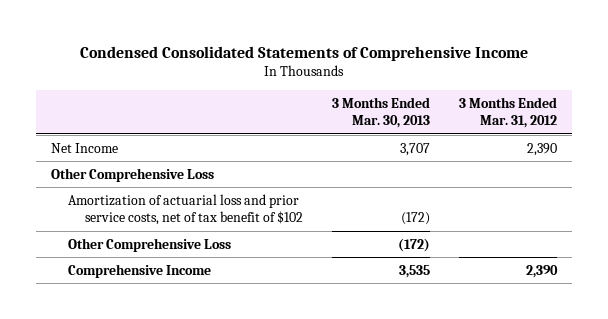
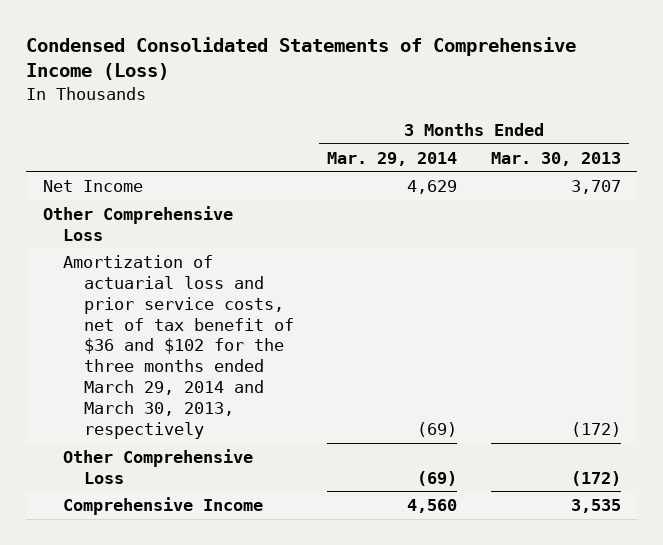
[80,45,529,61] Condensed Consolidated Statements of Comprehensive Income -> [25,36,576,81] Condensed Consolidated Statements of Comprehensive Income (Loss)
[459,96,558,129] 3 Months Ended Mar. 31, 2012 -> none
none -> [327,151,458,166] Mar. 29, 2014
[67,193,303,226] Amortization of actuarial loss and prior service costs, net of tax benefit of $102 -> [63,254,295,440] Amortization of actuarial loss and prior service costs, net of tax benefit of $36 and $102 for the three months ended March 29, 2014 and March 30, 2013, respectively

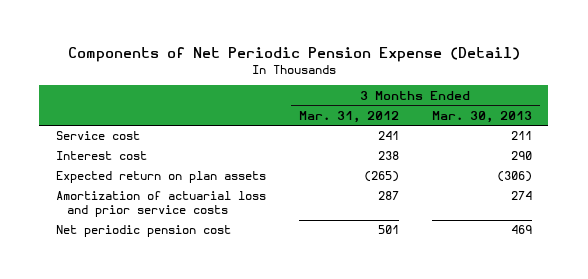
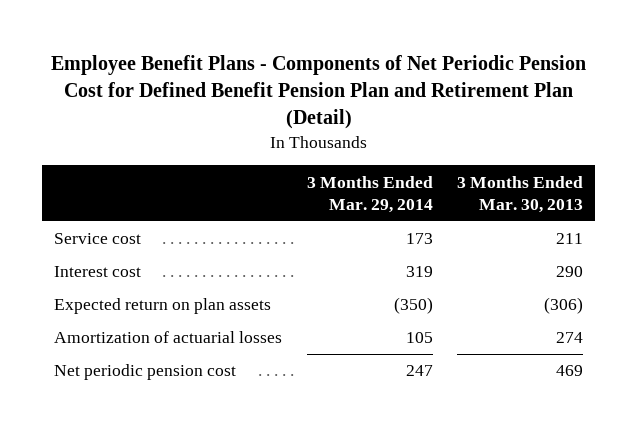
[67,46,520,62] Components of Net Periodic Pension Expense (Detail) -> [50,54,586,130] Employee Benefit Plans - Components of Net Periodic Pension Cost for Defined Benefit Pension Plan and Retirement Plan (Detail)
[298,110,399,123] Mar. 31, 2012 -> none
none -> [306,175,433,213] 3 Months Ended Mar. 29, 2014
[55,191,266,218] Amortization of actuarial loss and prior service costs -> [54,331,283,344] Amortization of actuarial losses

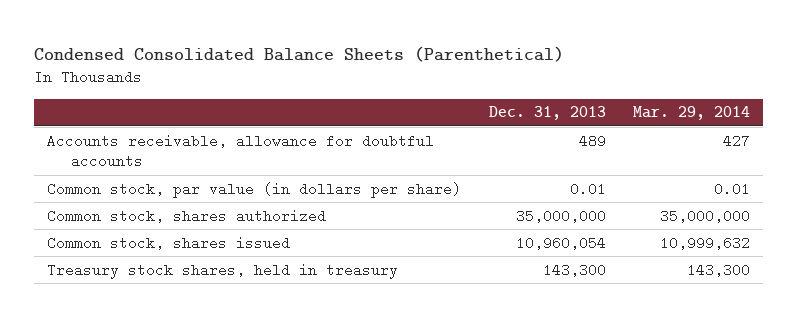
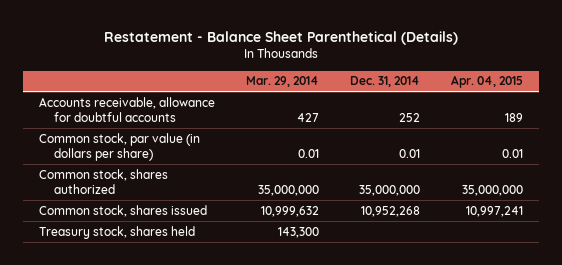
[33,45,564,62] Condensed Consolidated Balance Sheets (Parenthetical) -> [104,31,459,46] Restatement - Balance Sheet Parenthetical (Details)
[488,106,606,121] Dec. 31, 2013 -> none
none -> [350,76,421,88] Dec. 31, 2014
none -> [451,75,524,89] Apr. 04, 2015
[47,262,399,279] Treasury stock shares, held in treasury -> [38,225,195,239] Treasury stock, shares held

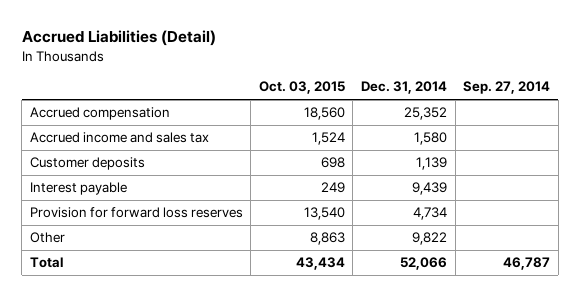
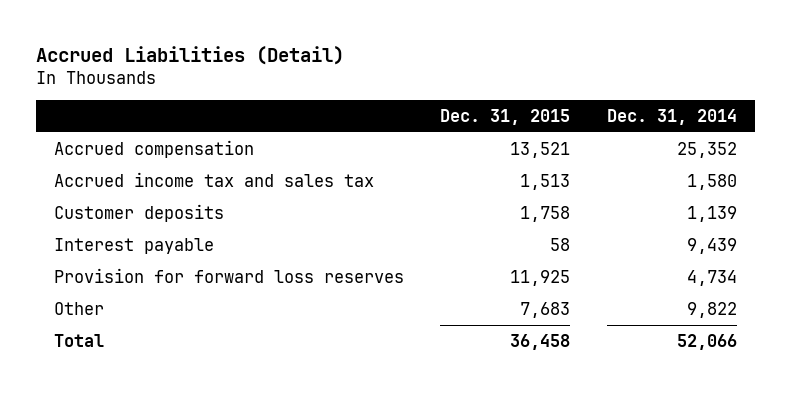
[258,81,345,95] Oct. 03, 2015 -> none
[463,81,551,95] Sep. 27, 2014 -> none
none -> [440,108,571,125] Dec. 31, 2015
[29,132,209,144] Accrued income and sales tax -> [54,171,375,187] Accrued income tax and sales tax

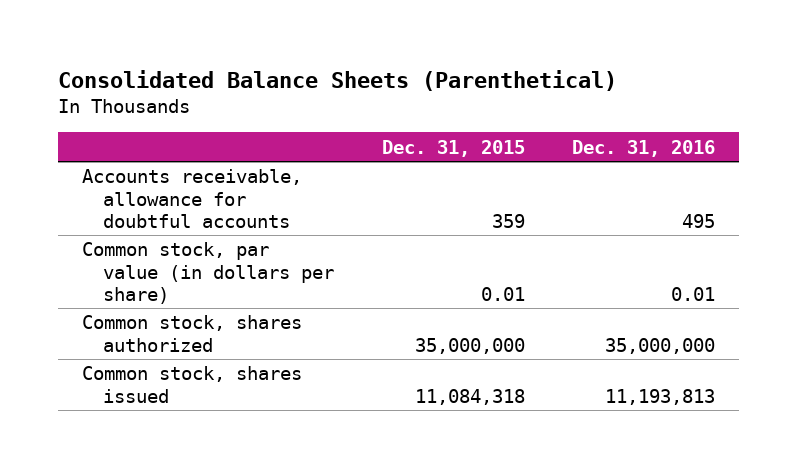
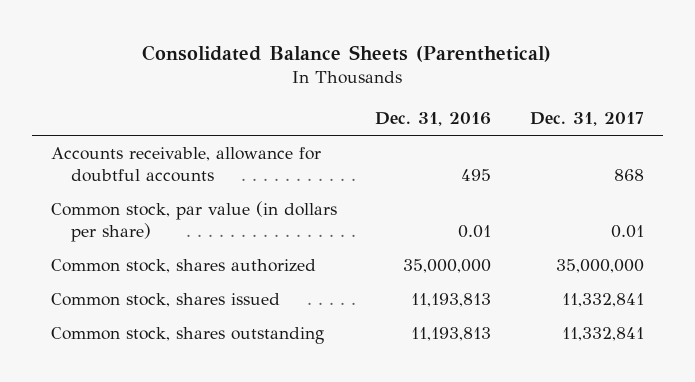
[381,139,525,157] Dec. 31, 2015 -> none
none -> [529,112,644,127] Dec. 31, 2017
none -> [51,327,325,345] Common stock, shares outstanding

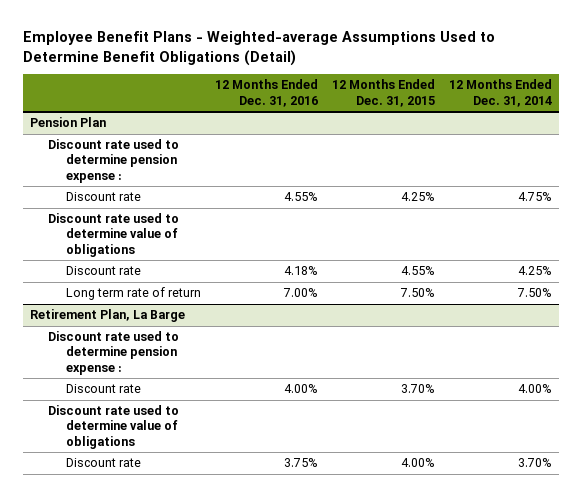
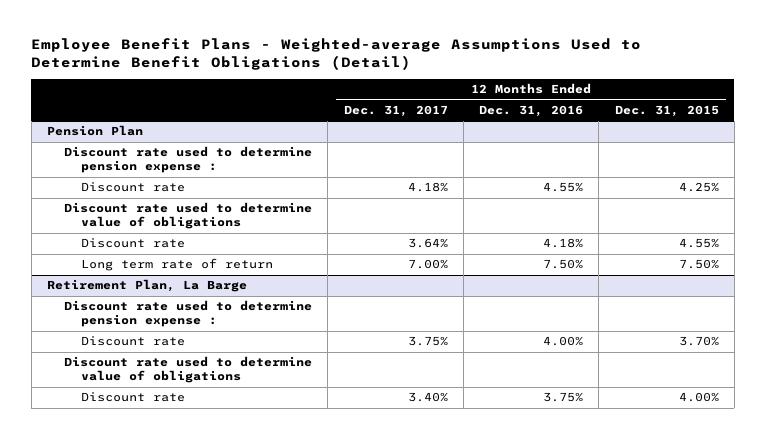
[448,79,552,107] 12 Months Ended Dec. 31, 2014 -> none
none -> [343,104,448,117] Dec. 31, 2017
[283,288,319,298] 7.00% -> [543,259,584,270] 7.50%

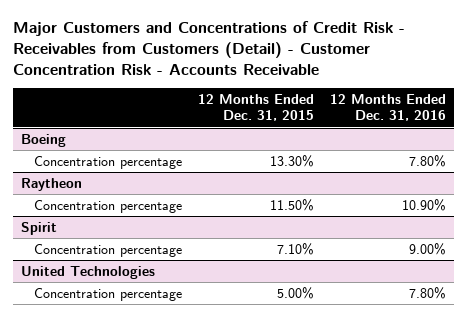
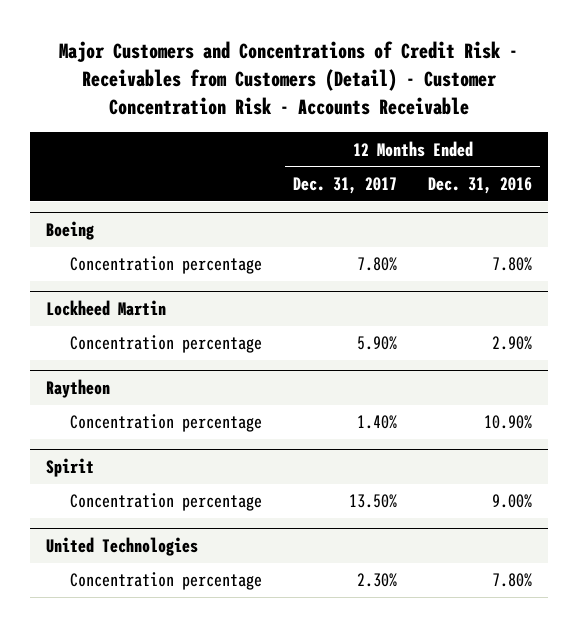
[197,93,314,122] 12 Months Ended Dec. 31, 2015 -> none
none -> [293,176,398,194] Dec. 31, 2017
none -> [46,300,167,317] Lockheed Martin
none -> [69,335,262,354] Concentration percentage

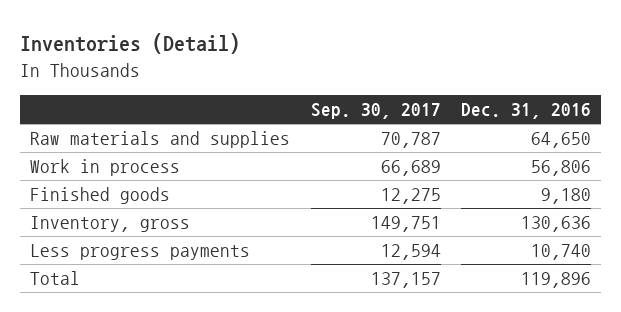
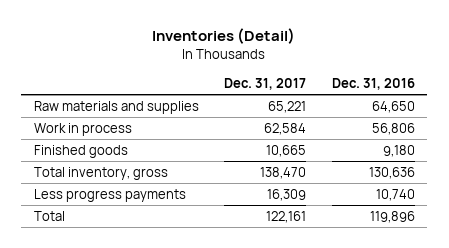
[310,103,441,120] Sep. 30, 2017 -> none
none -> [224,77,307,90] Dec. 31, 2017
[30,216,191,233] Inventory, gross -> [33,166,168,180] Total inventory, gross

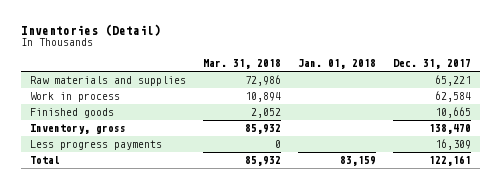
[331,77,415,90] Dec. 31, 2016 -> none
none -> [202,59,281,70] Mar. 31, 2018
none -> [298,59,377,70] Jan. 01, 2018
[33,166,168,180] Total inventory, gross -> [29,124,126,135] Inventory, gross

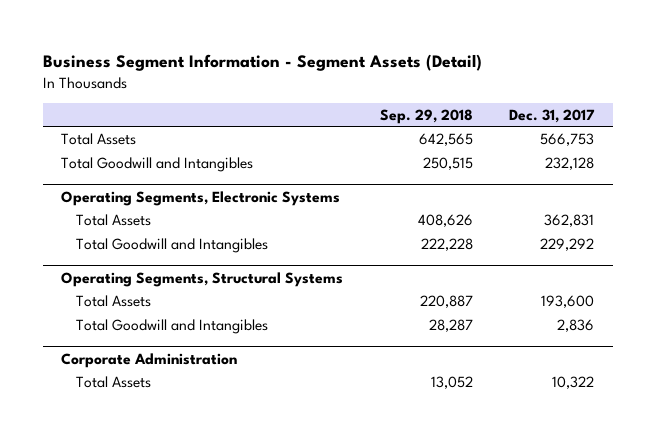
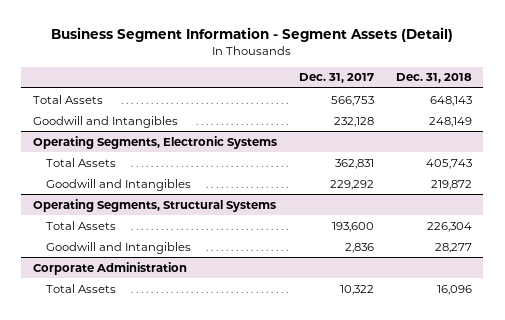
[379,108,473,124] Sep. 29, 2018 -> none
none -> [396,73,473,84] Dec. 31, 2018
[61,156,254,172] Total Goodwill and Intangibles -> [32,115,178,128] Goodwill and Intangibles
[75,237,268,253] Total Goodwill and Intangibles -> [45,178,191,191] Goodwill and Intangibles
[75,318,268,334] Total Goodwill and Intangibles -> [45,241,191,254] Goodwill and Intangibles

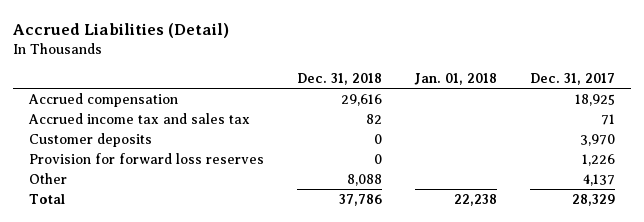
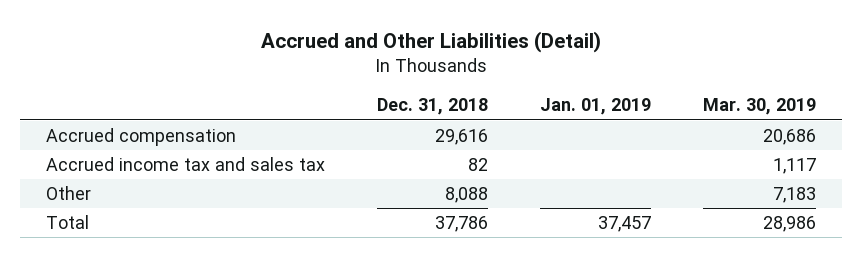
[13,23,230,39] Accrued Liabilities (Detail) -> [261,31,602,54] Accrued and Other Liabilities (Detail)
[413,73,497,86] Jan. 01, 2018 -> none
[529,73,615,86] Dec. 31, 2017 -> none
none -> [540,98,652,116] Jan. 01, 2019
none -> [703,98,817,116] Mar. 30, 2019
[29,132,153,147] Customer deposits -> none
[29,152,265,164] Provision for forward loss reserves -> none

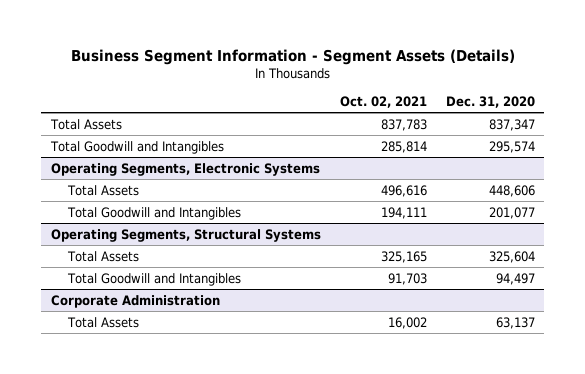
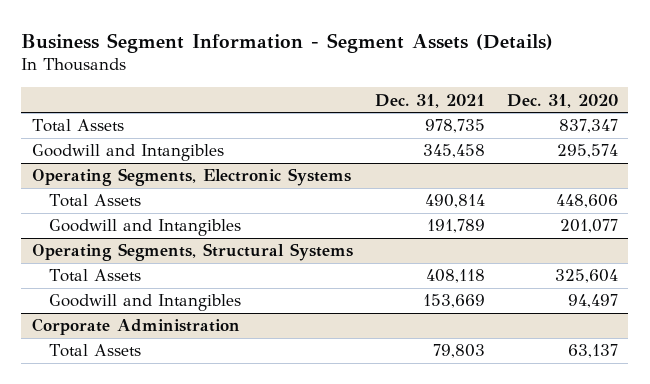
[339,95,427,108] Oct. 02, 2021 -> none
none -> [374,93,485,108] Dec. 31, 2021
[49,140,224,154] Total Goodwill and Intangibles -> [32,144,225,162] Goodwill and Intangibles
[66,206,241,220] Total Goodwill and Intangibles -> [48,219,241,237] Goodwill and Intangibles
[66,272,241,286] Total Goodwill and Intangibles -> [48,294,241,312] Goodwill and Intangibles

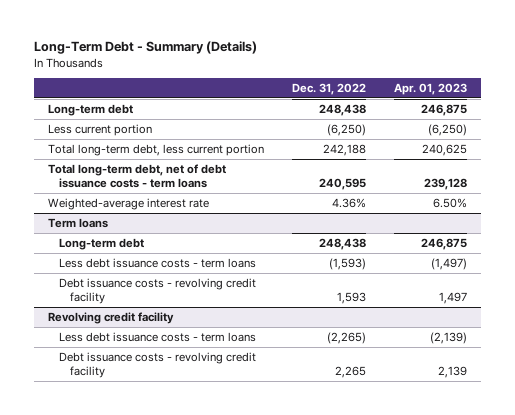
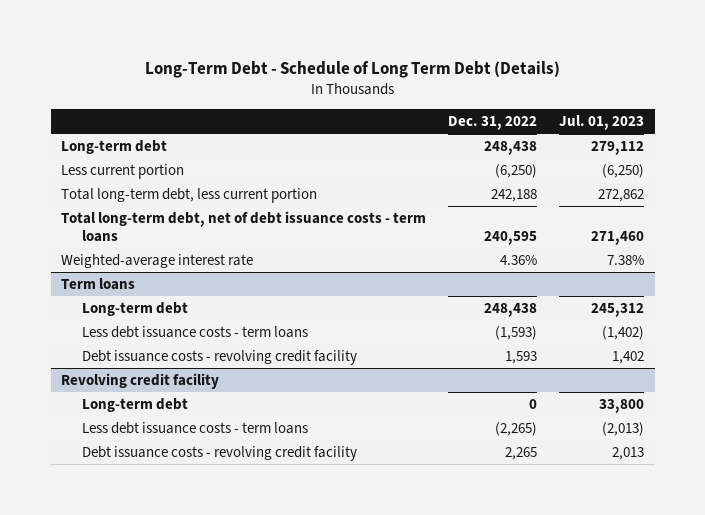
[33,41,257,55] Long-Term Debt - Summary (Details) -> [144,60,560,78] Long-Term Debt - Schedule of Long Term Debt (Details)
[393,82,467,95] Apr. 01, 2023 -> none
none -> [558,115,644,131] Jul. 01, 2023
none -> [82,398,189,413] Long-term debt

